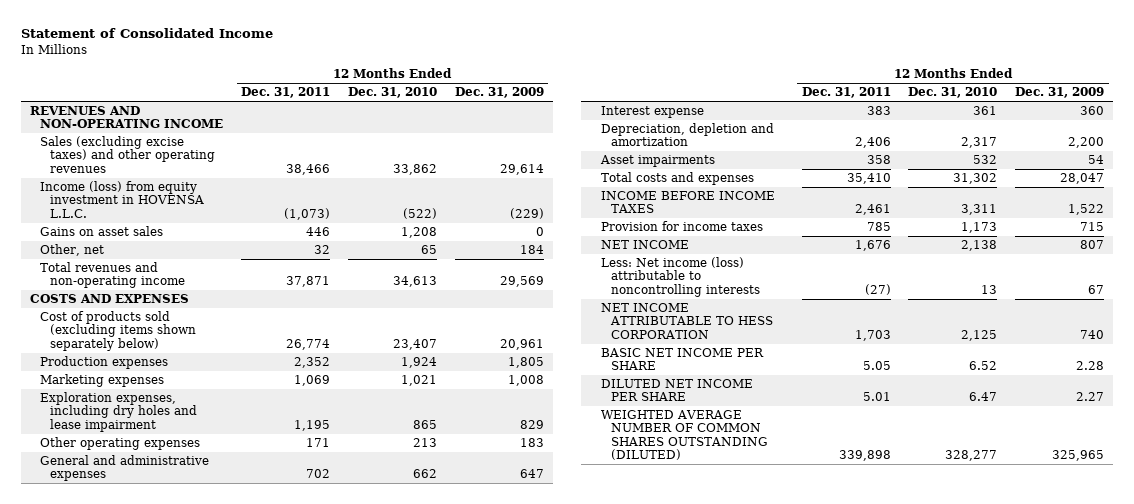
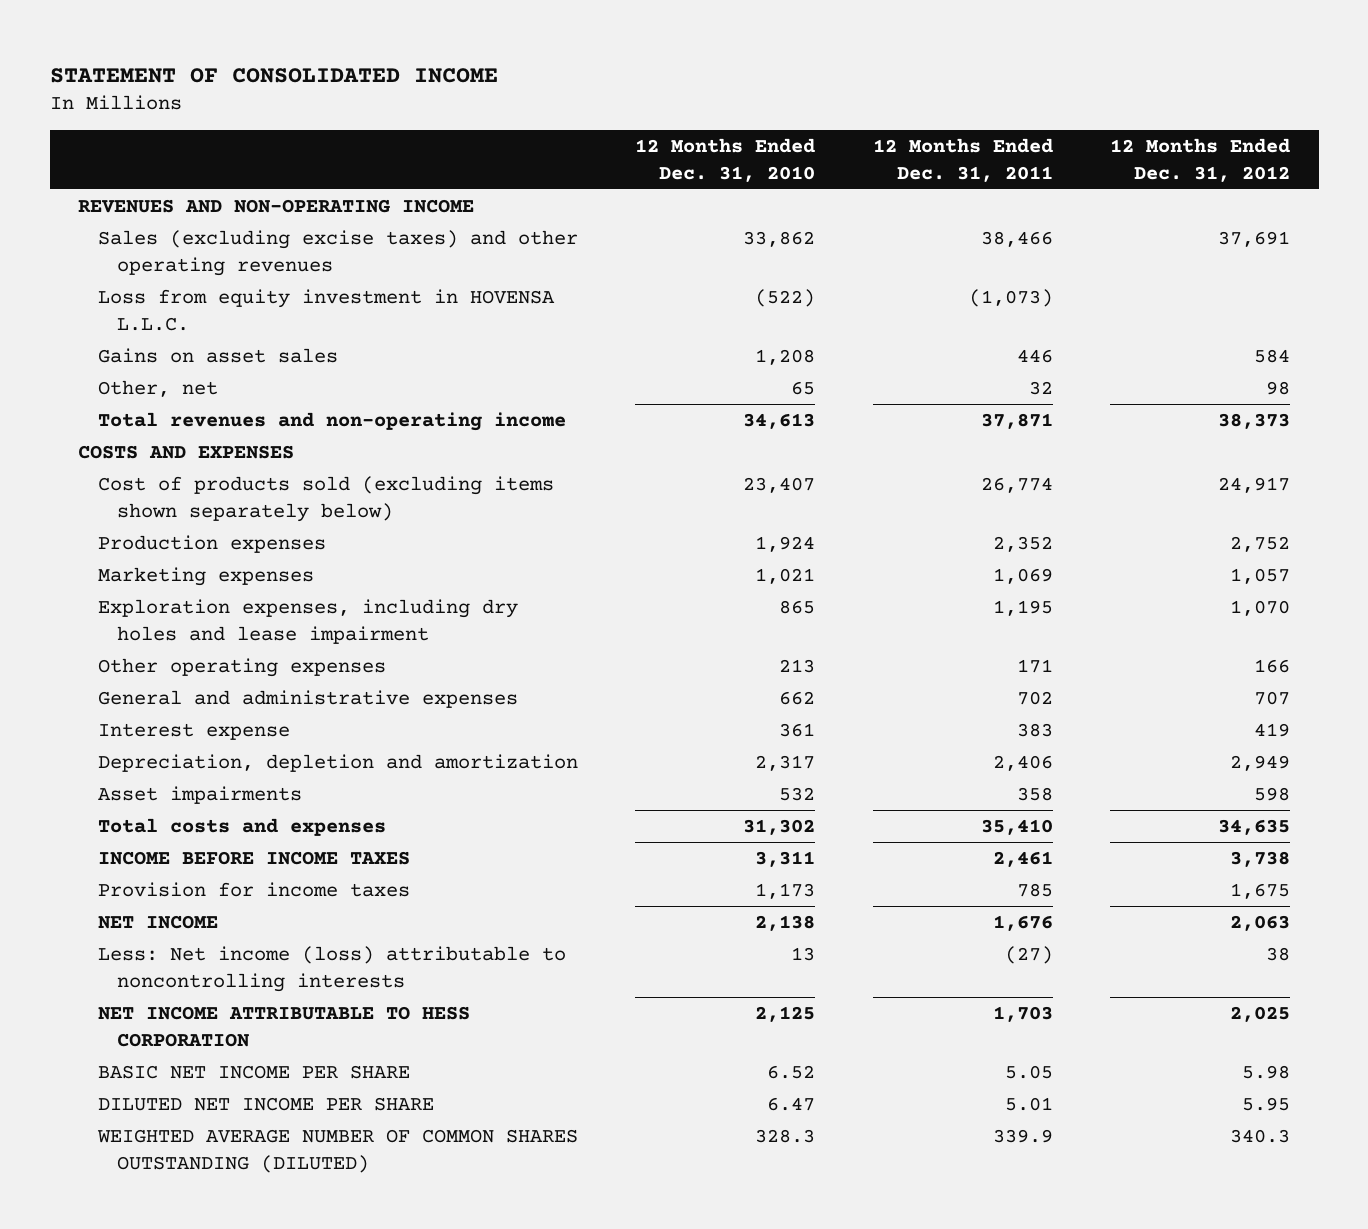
[20,28,273,39] Statement of Consolidated Income -> [49,67,498,83] STATEMENT OF CONSOLIDATED INCOME
[454,87,544,99] Dec. 31, 2009 -> none
none -> [1110,138,1291,182] 12 Months Ended Dec. 31, 2012
[40,181,205,218] Income (loss) from equity investment in HOVENSA L.L.C. -> [97,289,555,331] Loss from equity investment in HOVENSA L.L.C.
[838,450,891,462] 339,898 -> [992,1129,1053,1144] 339.9
[945,450,998,462] 328,277 -> [755,1129,816,1144] 328.3

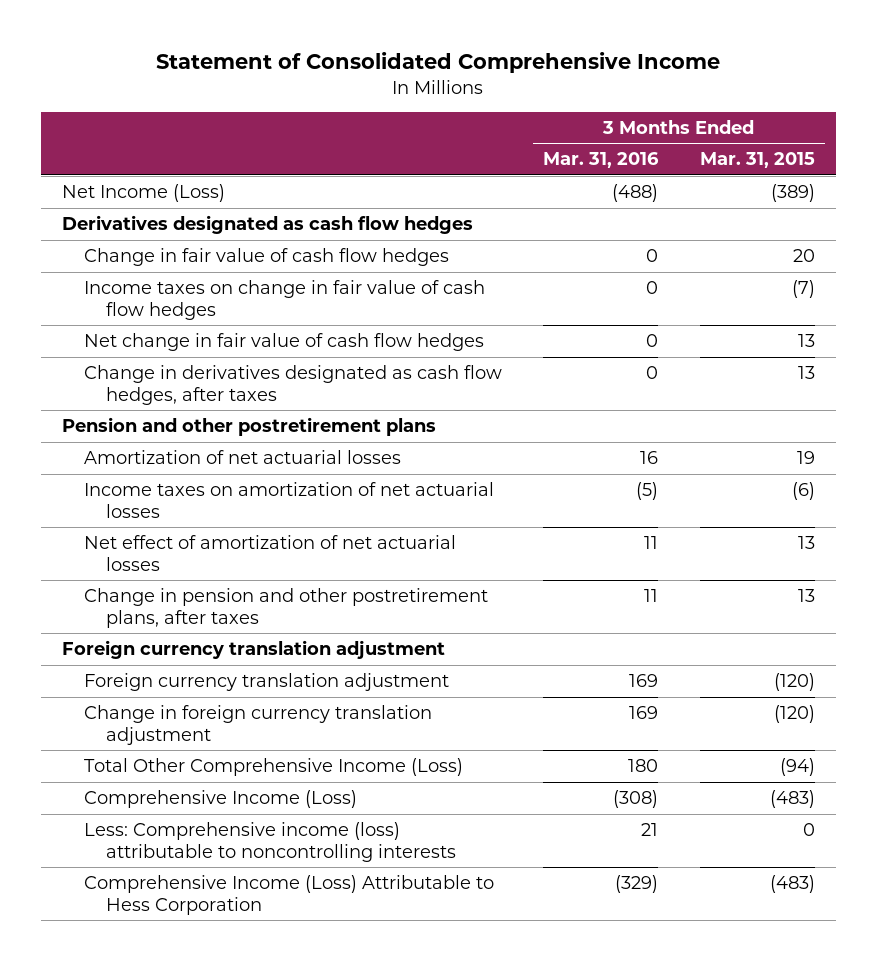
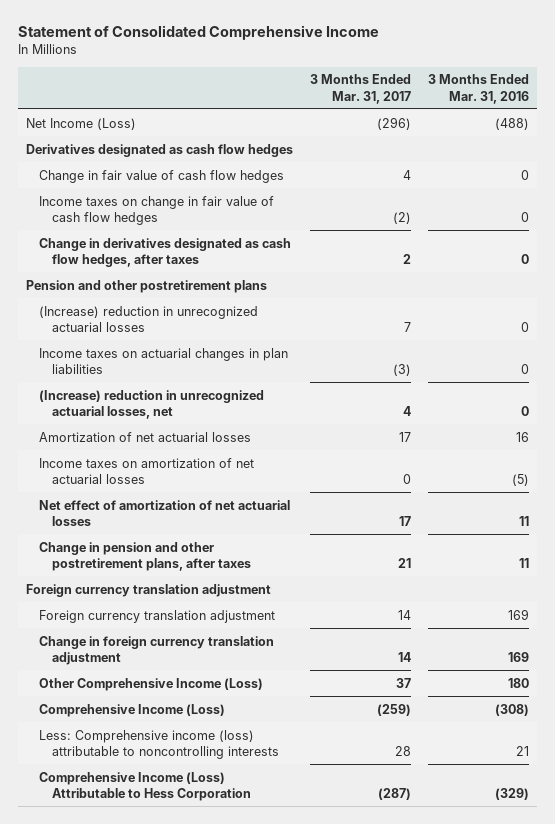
[699,152,815,169] Mar. 31, 2015 -> none
none -> [309,74,411,104] 3 Months Ended Mar. 31, 2017
[83,333,484,352] Net change in fair value of cash flow hedges -> none
none -> [39,305,259,332] (Increase) reduction in unrecognized actuarial losses
none -> [39,347,289,374] Income taxes on actuarial changes in plan liabilities
none -> [39,389,265,419] (Increase) reduction in unrecognized actuarial losses, net
[83,758,463,777] Total Other Comprehensive Income (Loss) -> [39,677,264,691] Other Comprehensive Income (Loss)

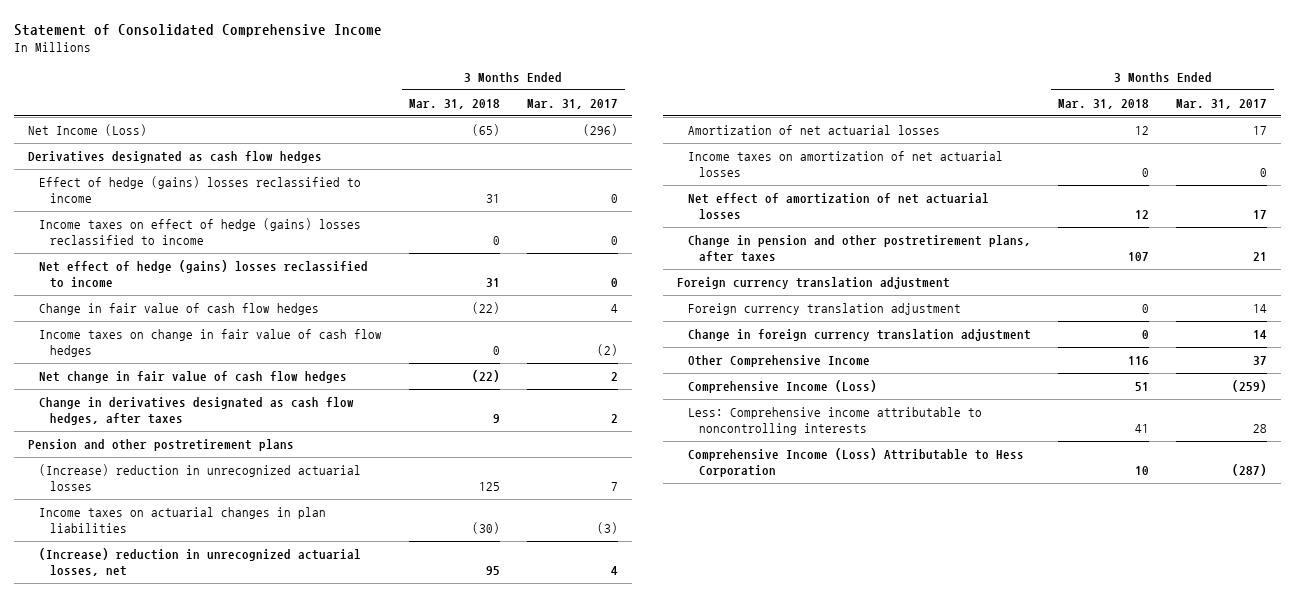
[427,74,529,104] 3 Months Ended Mar. 31, 2016 -> none
none -> [408,98,500,109] Mar. 31, 2018
none -> [38,176,361,203] Effect of hedge (gains) losses reclassified to income
none -> [38,218,361,245] Income taxes on effect of hedge (gains) losses reclassified to income
none -> [38,260,368,288] Net effect of hedge (gains) losses reclassified to income
none -> [38,371,347,384] Net change in fair value of cash flow hedges
[39,677,264,691] Other Comprehensive Income (Loss) -> [687,355,870,368] Other Comprehensive Income
[39,729,280,759] Less: Comprehensive income (loss) attributable to noncontrolling interests -> [687,407,982,435] Less: Comprehensive income attributable to noncontrolling interests

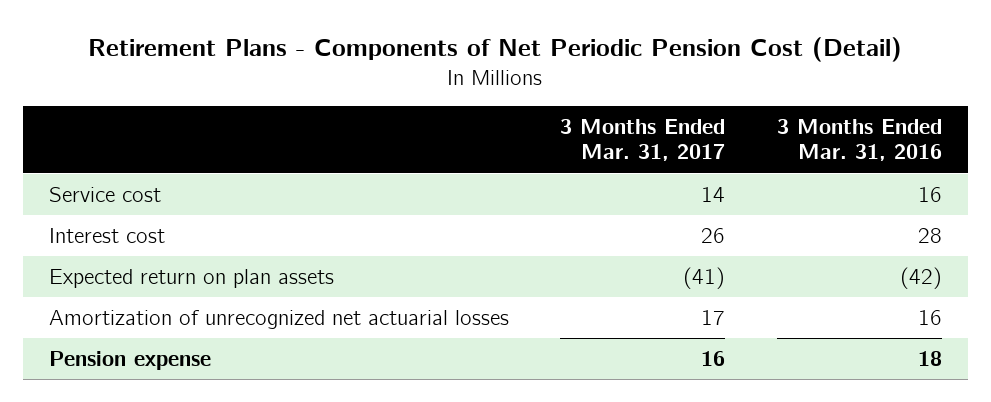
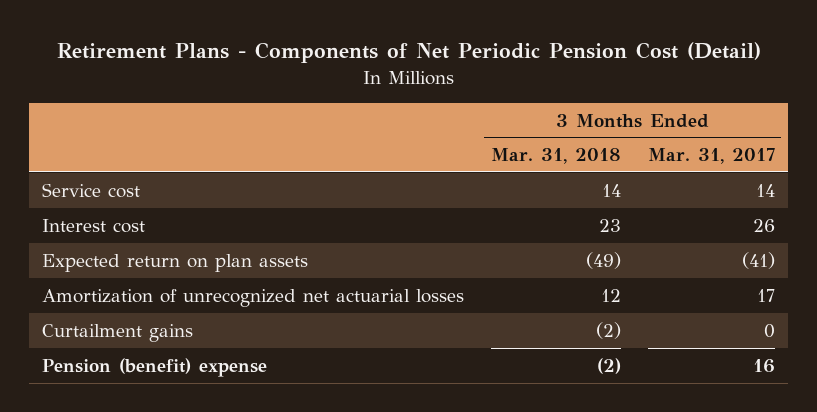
[776,119,942,162] 3 Months Ended Mar. 31, 2016 -> none
none -> [491,148,622,165] Mar. 31, 2018
none -> [42,323,194,342] Curtailment gains
[48,351,211,371] Pension expense -> [42,357,268,377] Pension (benefit) expense

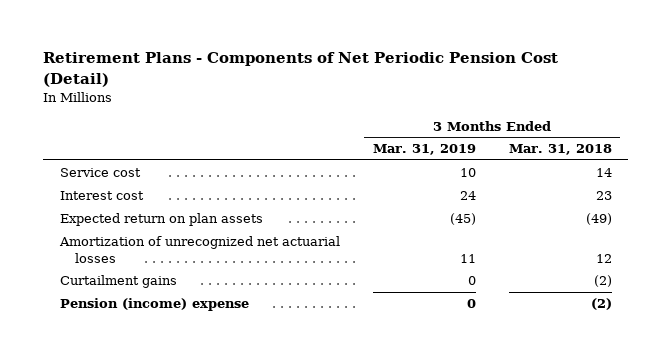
[647,148,775,165] Mar. 31, 2017 -> none
none -> [372,144,476,156] Mar. 31, 2019
[42,357,268,377] Pension (benefit) expense -> [59,298,249,312] Pension (income) expense

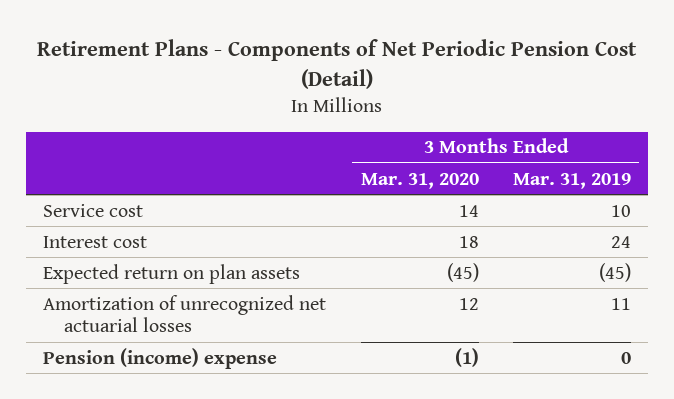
[508,144,612,156] Mar. 31, 2018 -> none
none -> [360,172,479,189] Mar. 31, 2020
[59,275,177,289] Curtailment gains -> none

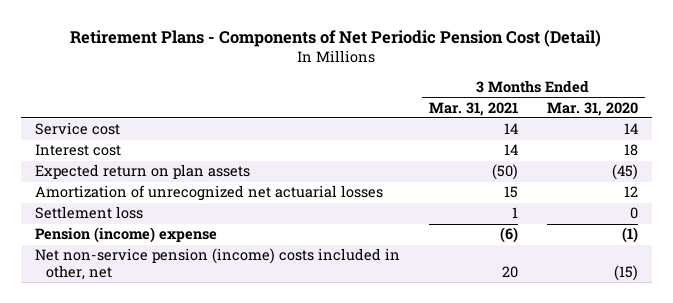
[512,172,631,189] Mar. 31, 2019 -> none
none -> [428,101,518,116] Mar. 31, 2021
none -> [35,206,144,220] Settlement loss
none -> [35,248,401,281] Net non-service pension (income) costs included in other, net

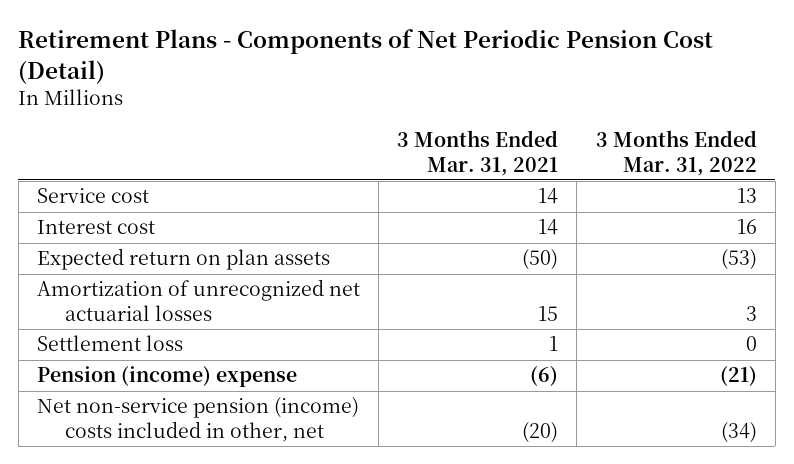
[546,101,638,116] Mar. 31, 2020 -> none
none -> [595,130,757,176] 3 Months Ended Mar. 31, 2022
[501,266,518,279] 20 -> [522,421,559,443] (20)

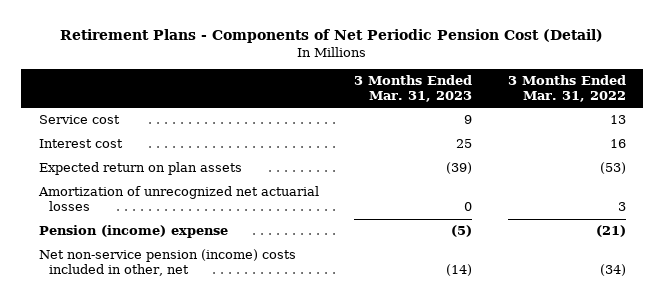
[397,130,559,176] 3 Months Ended Mar. 31, 2021 -> none
none -> [354,75,473,103] 3 Months Ended Mar. 31, 2023
[36,335,183,352] Settlement loss -> none

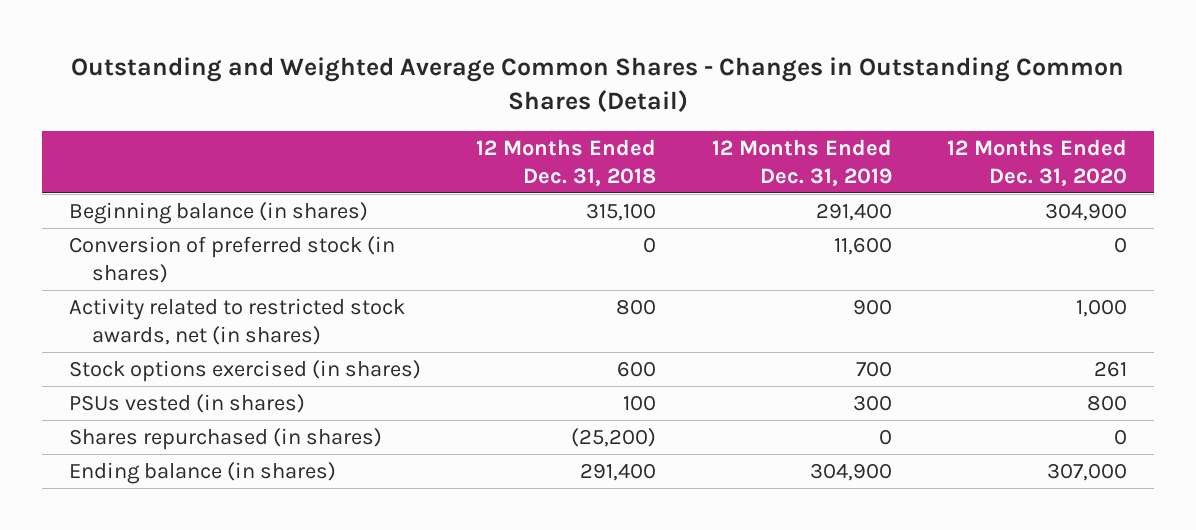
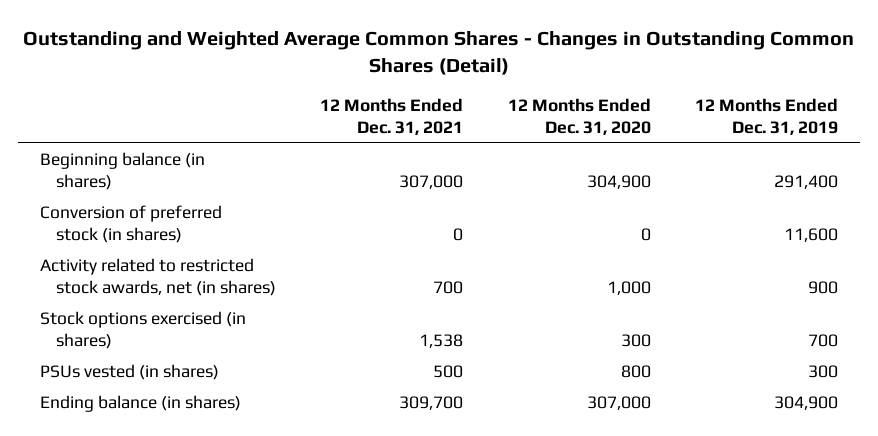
[476,138,657,186] 12 Months Ended Dec. 31, 2018 -> none
none -> [320,97,464,135] 12 Months Ended Dec. 31, 2021
[1093,360,1127,377] 261 -> [620,333,651,347] 300
[69,427,383,450] Shares repurchased (in shares) -> none

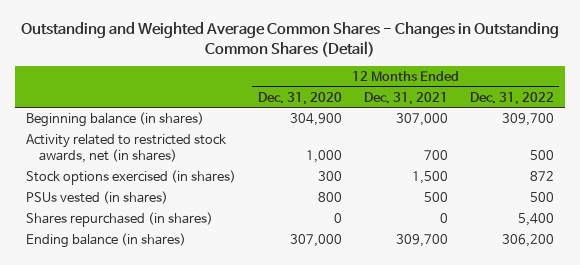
[695,97,839,135] 12 Months Ended Dec. 31, 2019 -> none
none -> [469,91,554,105] Dec. 31, 2022
[40,205,223,243] Conversion of preferred stock (in shares) -> none
[419,333,464,348] 1,538 -> [411,170,448,184] 1,500
none -> [25,211,213,227] Shares repurchased (in shares)

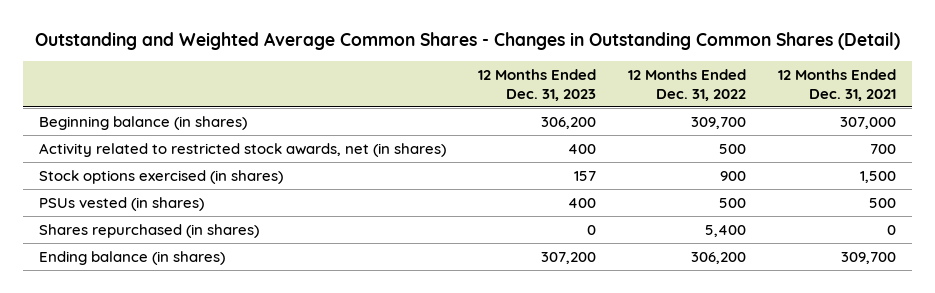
[257,91,342,105] Dec. 31, 2020 -> none
none -> [478,68,597,101] 12 Months Ended Dec. 31, 2023
[529,170,554,181] 872 -> [720,170,747,181] 900

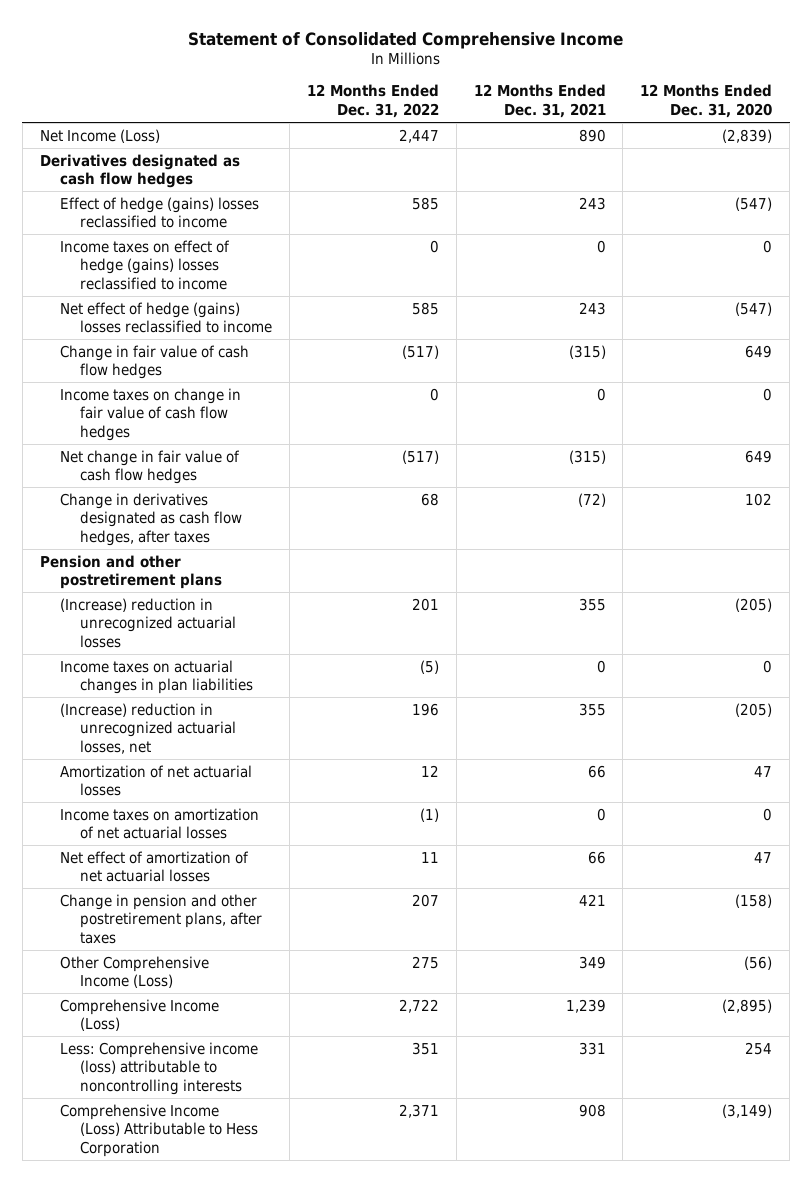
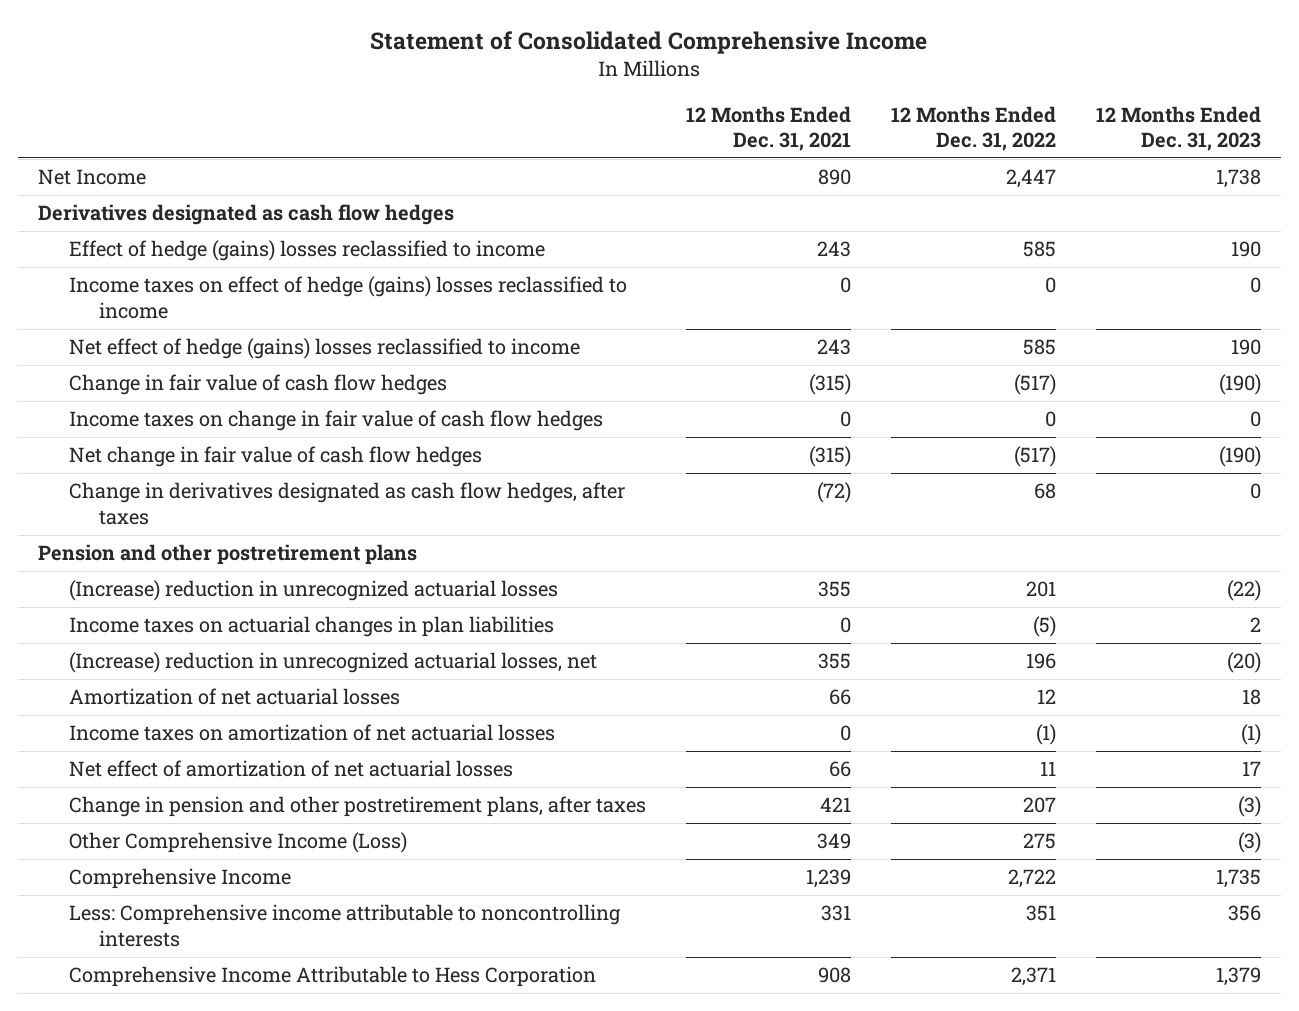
[640,84,773,118] 12 Months Ended Dec. 31, 2020 -> none
none -> [1096,105,1262,152] 12 Months Ended Dec. 31, 2023
[39,128,160,143] Net Income (Loss) -> [37,169,146,186] Net Income
[60,998,220,1032] Comprehensive Income (Loss) -> [68,868,291,890] Comprehensive Income
[60,1041,259,1095] Less: Comprehensive income (loss) attributable to noncontrolling interests -> [68,904,621,947] Less: Comprehensive income attributable to noncontrolling interests
[60,1103,259,1157] Comprehensive Income (Loss) Attributable to Hess Corporation -> [68,966,596,988] Comprehensive Income Attributable to Hess Corporation

